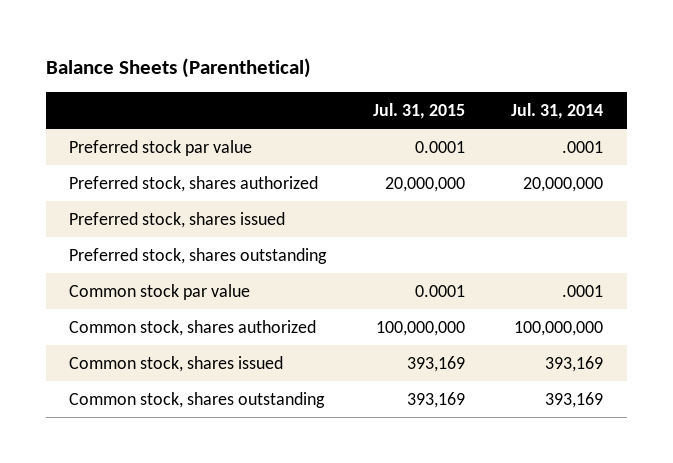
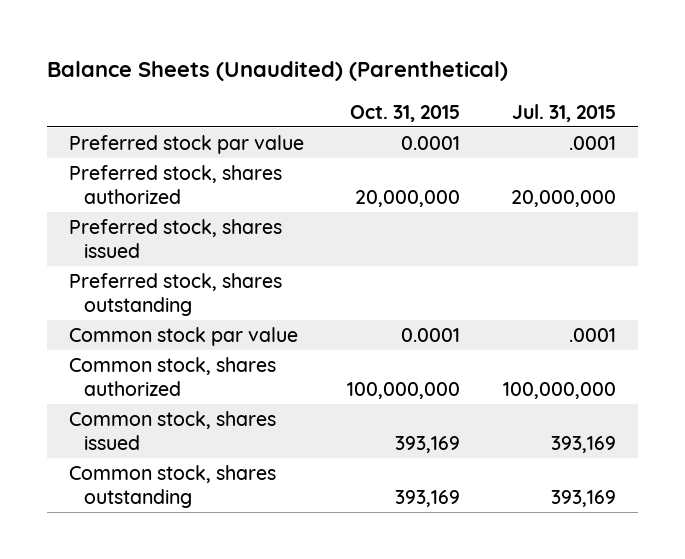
[46,58,312,79] Balance Sheets (Parenthetical) -> [47,61,509,82] Balance Sheets (Unaudited) (Parenthetical)
[511,103,604,120] Jul. 31, 2014 -> none
none -> [349,104,460,122] Oct. 31, 2015
[414,140,465,153] 0.0001 -> [569,135,617,150] .0001
[414,284,465,297] 0.0001 -> [569,327,617,342] .0001

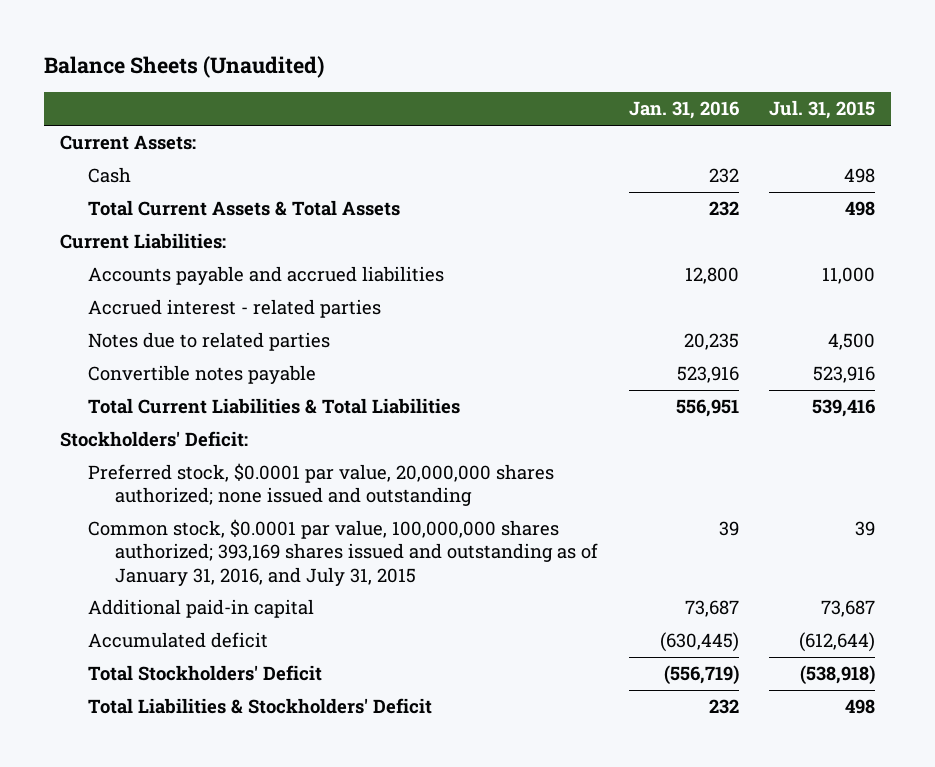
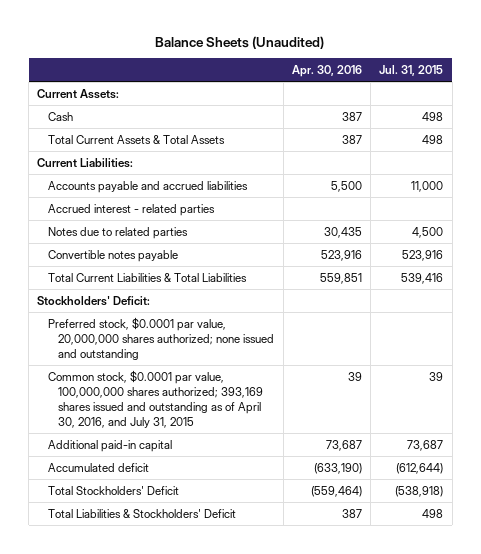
[628,101,739,120] Jan. 31, 2016 -> none
none -> [291,65,362,78] Apr. 30, 2016
[87,519,599,586] Common stock, $0.0001 par value, 100,000,000 shares authorized; 393,169 shares issued and outstanding as of January 31, 2016, and July 31, 2015 -> [47,369,264,429] Common stock, $0.0001 par value, 100,000,000 shares authorized; 393,169 shares issued and outstanding as of April 30, 2016, and July 31, 2015

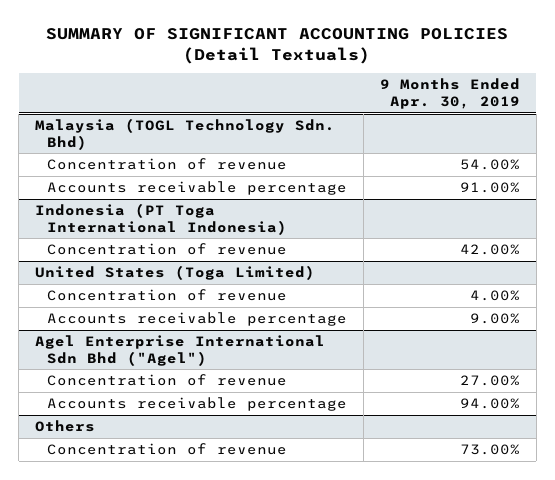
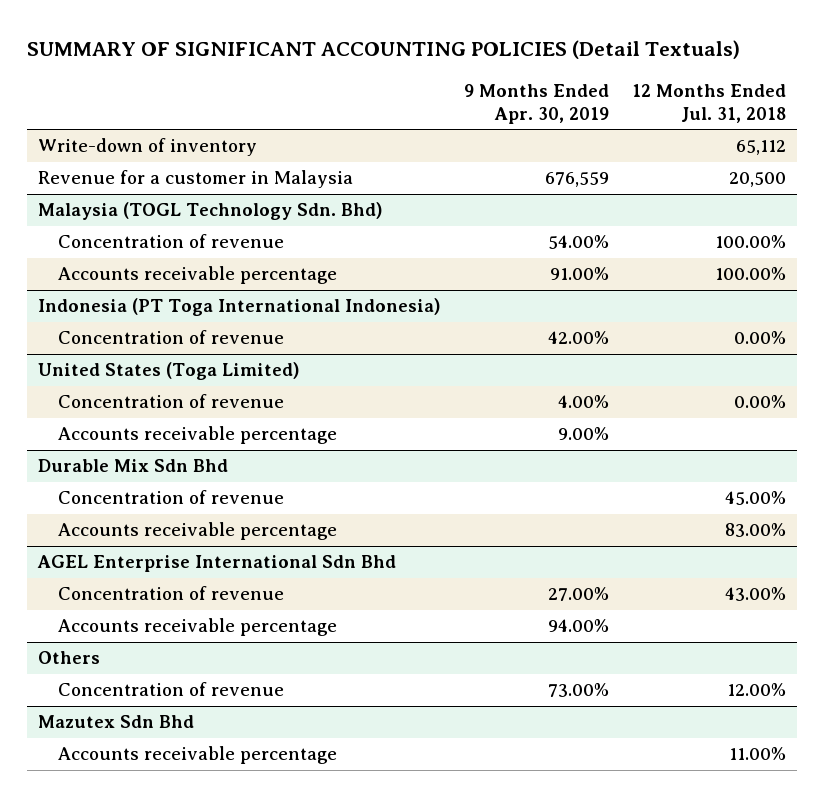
none -> [631,83,786,123] 12 Months Ended Jul. 31, 2018
none -> [38,138,258,157] Write-down of inventory
none -> [38,170,354,189] Revenue for a customer in Malaysia
none -> [38,459,229,473] Durable Mix Sdn Bhd
none -> [58,490,285,505] Concentration of revenue
none -> [58,522,338,541] Accounts receivable percentage
[34,335,325,366] Agel Enterprise International Sdn Bhd ("Agel") -> [37,555,397,573] AGEL Enterprise International Sdn Bhd
none -> [38,715,195,729] Mazutex Sdn Bhd
none -> [58,746,338,765] Accounts receivable percentage

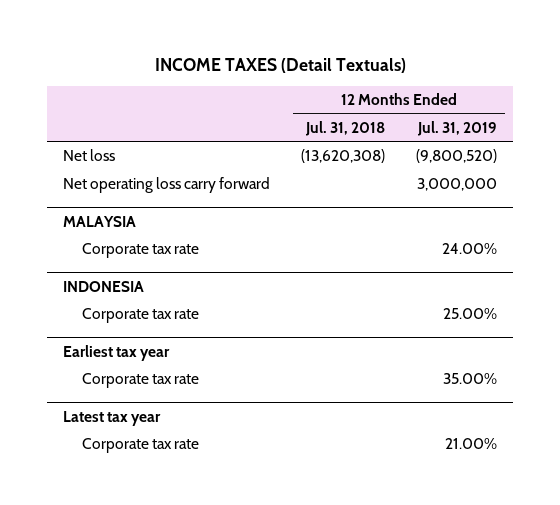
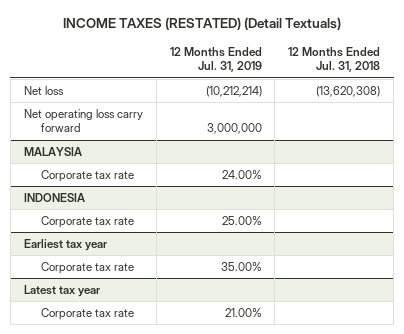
[154,57,406,73] INCOME TAXES (Detail Textuals) -> [63,17,342,31] INCOME TAXES (RESTATED) (Detail Textuals)
[416,149,498,164] (9,800,520) -> [205,85,262,97] (10,212,214)

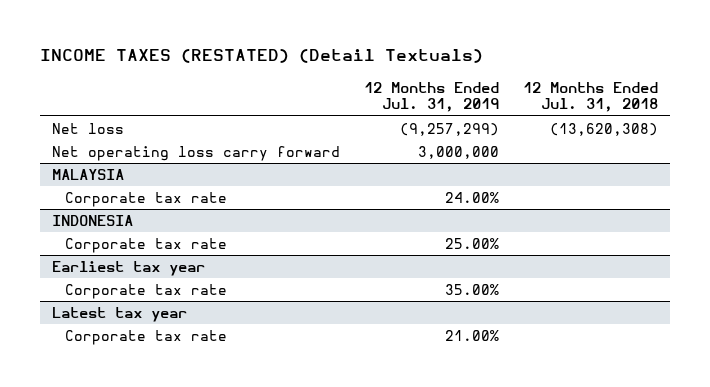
[205,85,262,97] (10,212,214) -> [399,123,499,137] (9,257,299)

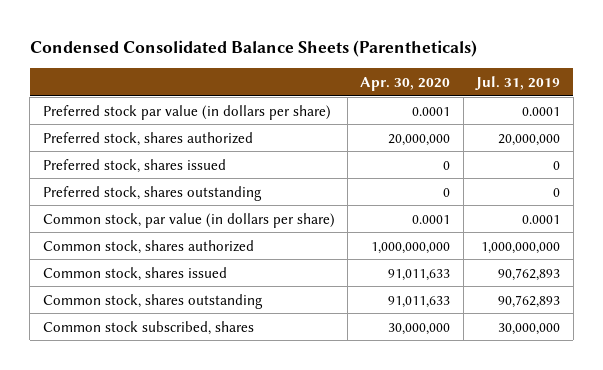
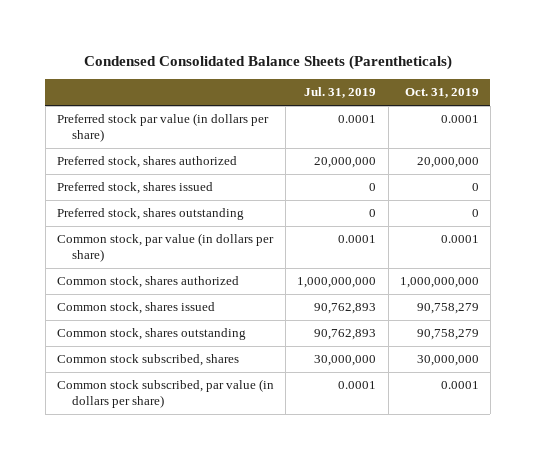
[360,77,451,92] Apr. 30, 2020 -> none
none -> [404,88,479,99] Oct. 31, 2019
none -> [57,379,275,409] Common stock subscribed, par value (in dollars per share)

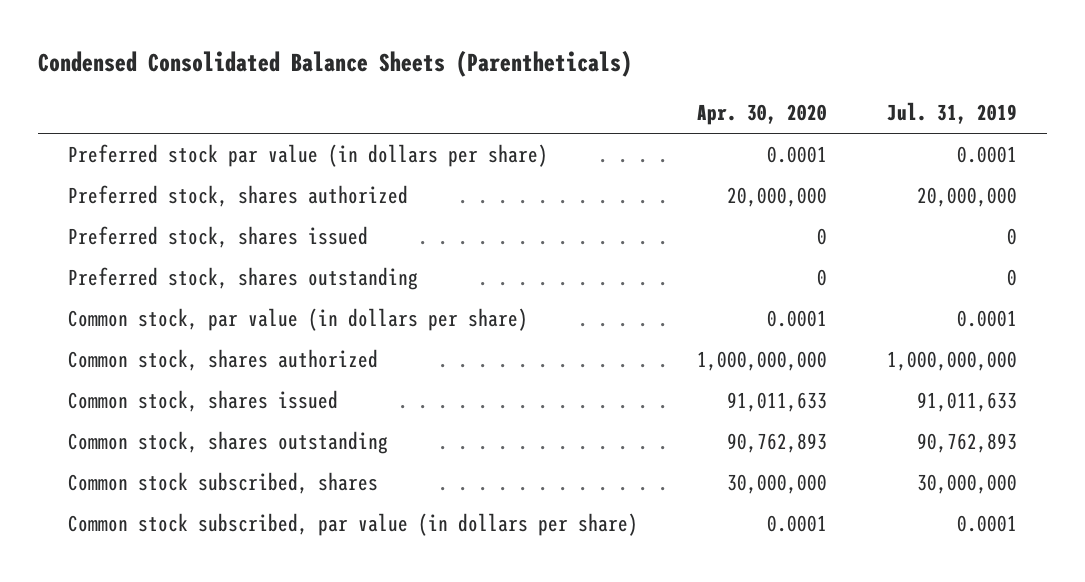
[404,88,479,99] Oct. 31, 2019 -> none
none -> [697,104,828,126] Apr. 30, 2020
[314,303,377,315] 90,762,893 -> [916,391,1017,412] 91,011,633

